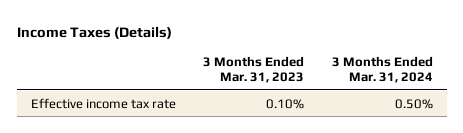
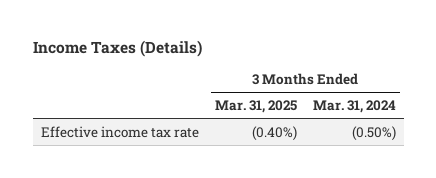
[203,56,305,84] 3 Months Ended Mar. 31, 2023 -> none
none -> [214,100,297,114] Mar. 31, 2025
[394,98,433,109] 0.50% -> [351,125,396,141] (0.50%)

